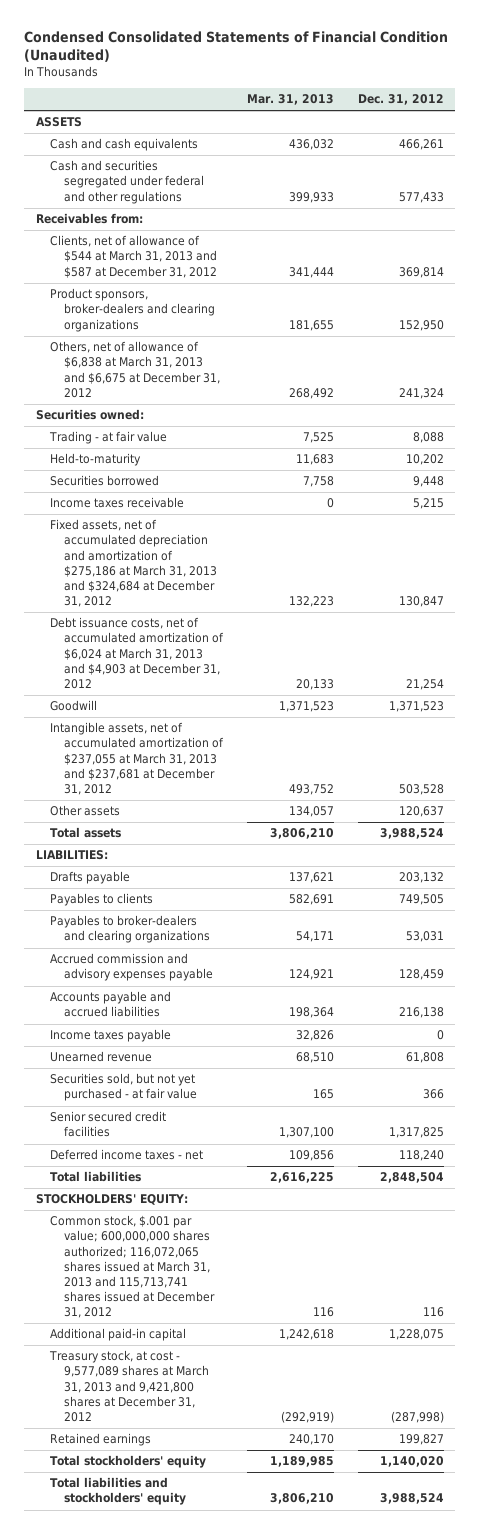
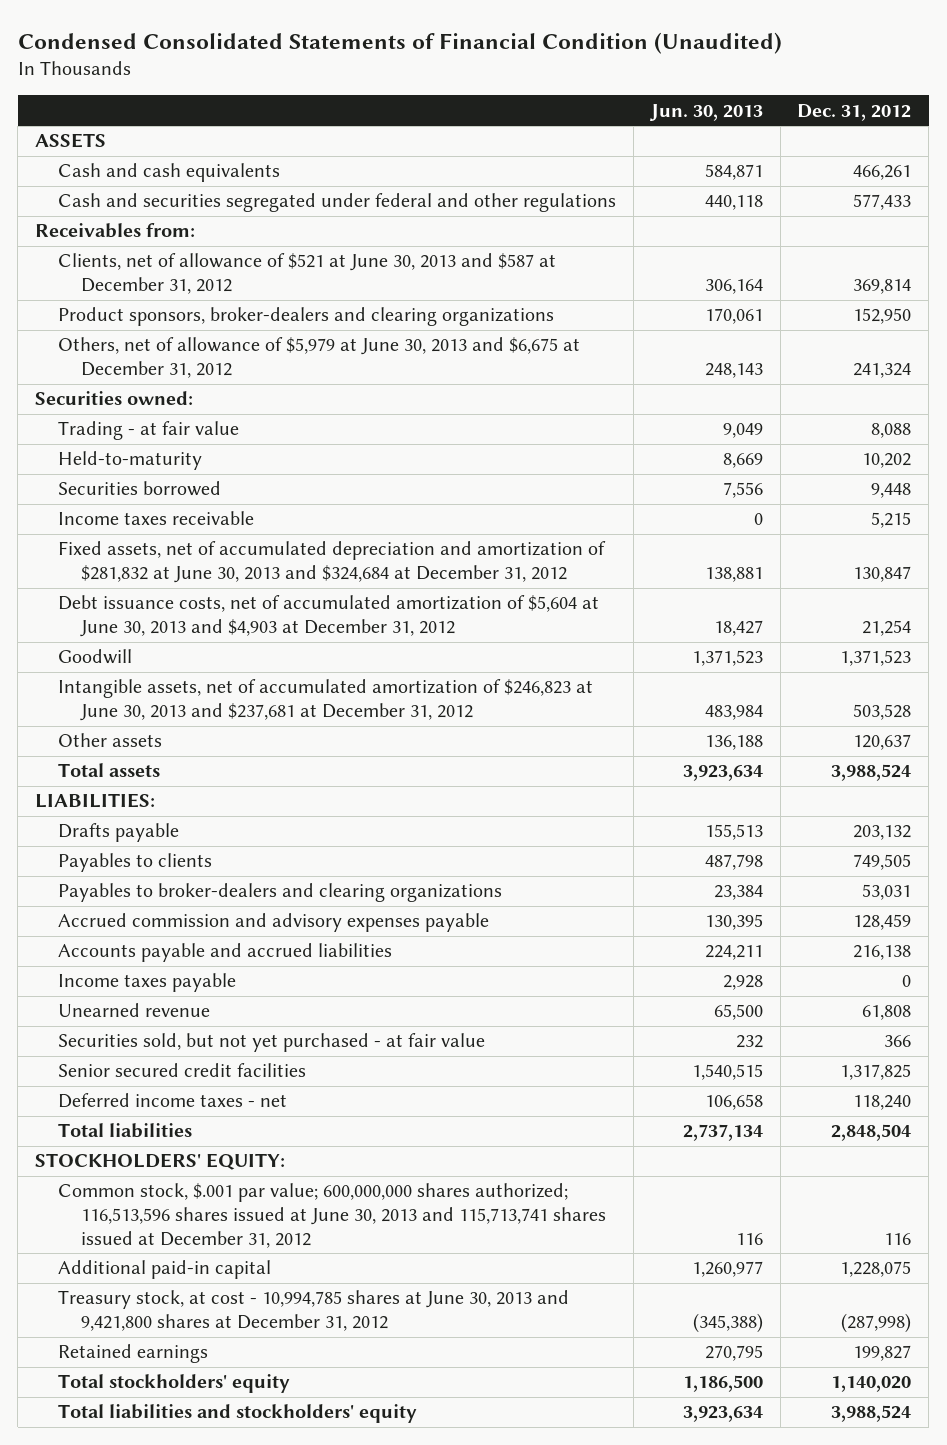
[246,94,334,106] Mar. 31, 2013 -> none
none -> [648,103,763,121] Jun. 30, 2013
[50,235,218,278] Clients, net of allowance of $544 at March 31, 2013 and $587 at December 31, 2012 -> [58,253,557,295] Clients, net of allowance of $521 at June 30, 2013 and $587 at December 31, 2012
[50,341,221,398] Others, net of allowance of $6,838 at March 31, 2013 and $6,675 at December 31, 2012 -> [58,337,581,379] Others, net of allowance of $5,979 at June 30, 2013 and $6,675 at December 31, 2012
[50,519,218,607] Fixed assets, net of accumulated depreciation and amortization of $275,186 at March 31, 2013 and $324,684 at December 31, 2012 -> [58,541,607,584] Fixed assets, net of accumulated depreciation and amortization of $281,832 at June 30, 2013 and $324,684 at December 31, 2012
[50,617,225,689] Debt issuance costs, net of accumulated amortization of $6,024 at March 31, 2013 and $4,903 at December 31, 2012 -> [58,595,600,638] Debt issuance costs, net of accumulated amortization of $5,604 at June 30, 2013 and $4,903 at December 31, 2012
[50,722,225,795] Intangible assets, net of accumulated amortization of $237,055 at March 31, 2013 and $237,681 at December 31, 2012 -> [58,679,594,722] Intangible assets, net of accumulated amortization of $246,823 at June 30, 2013 and $237,681 at December 31, 2012
[50,1215,216,1318] Common stock, $.001 par value; 600,000,000 shares authorized; 116,072,065 shares issued at March 31, 2013 and 115,713,741 shares issued at December 31, 2012 -> [58,1183,607,1248] Common stock, $.001 par value; 600,000,000 shares authorized; 116,513,596 shares issued at June 30, 2013 and 115,713,741 shares issued at December 31, 2012
[49,1350,210,1422] Treasury stock, at cost - 9,577,089 shares at March 31, 2013 and 9,421,800 shares at December 31, 2012 -> [58,1290,570,1332] Treasury stock, at cost - 10,994,785 shares at June 30, 2013 and 9,421,800 shares at December 31, 2012

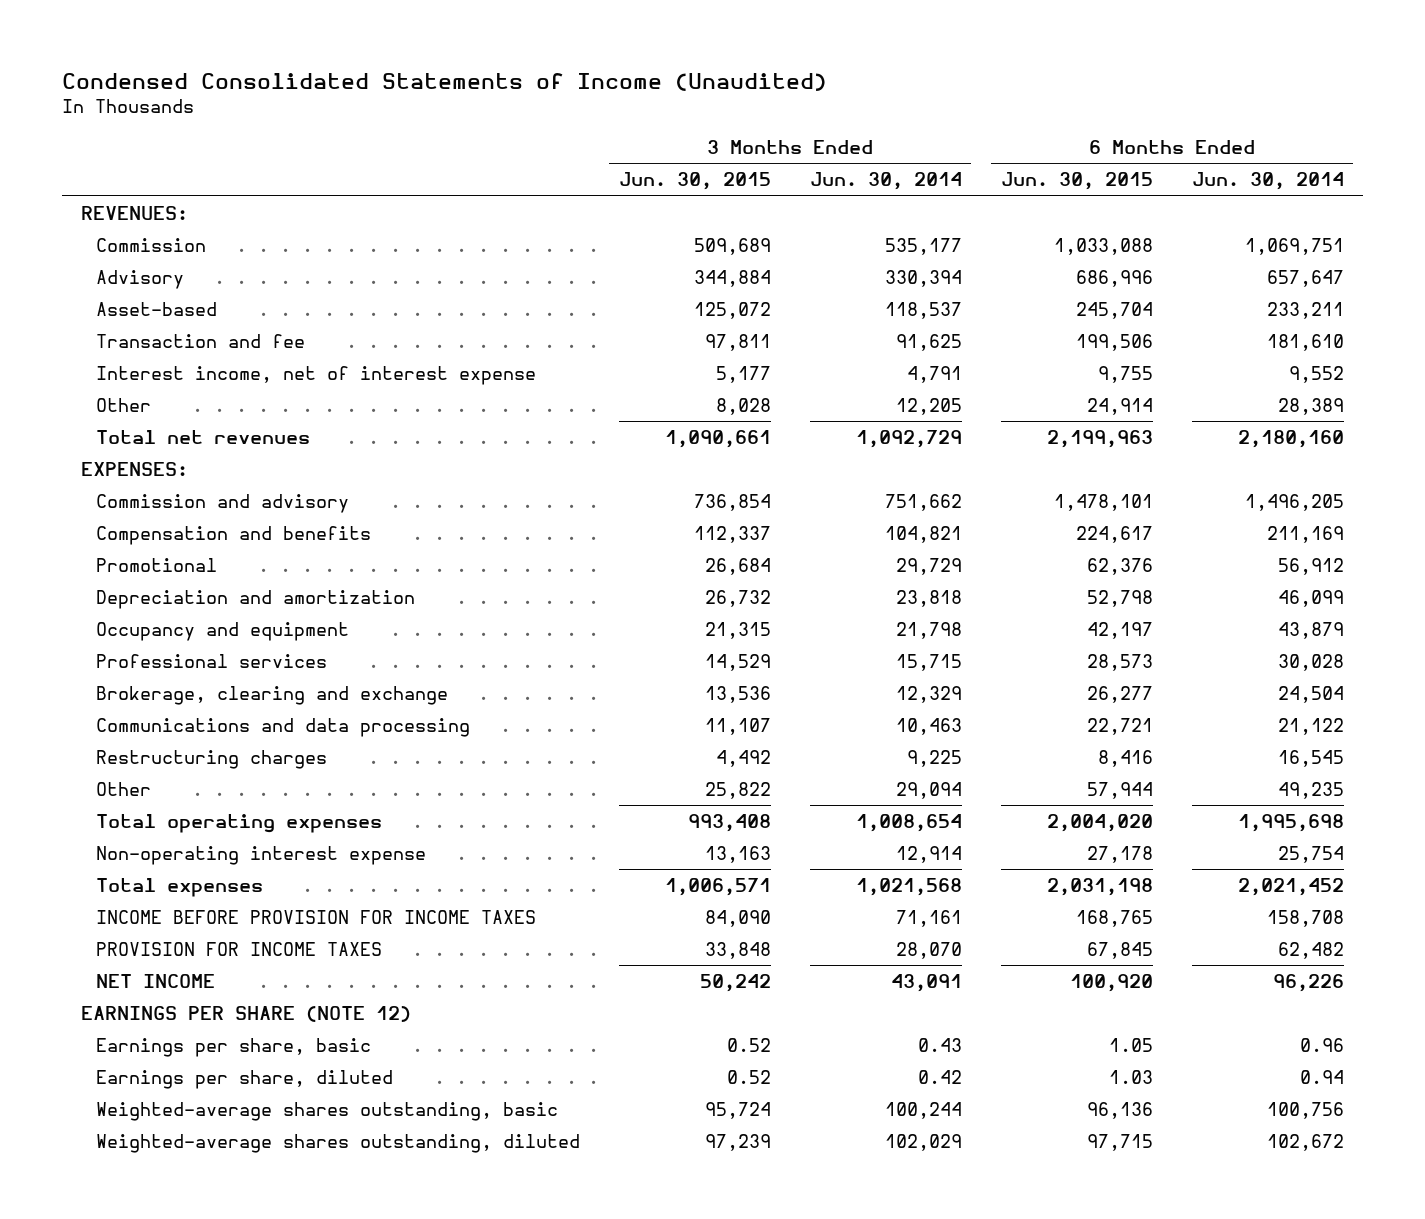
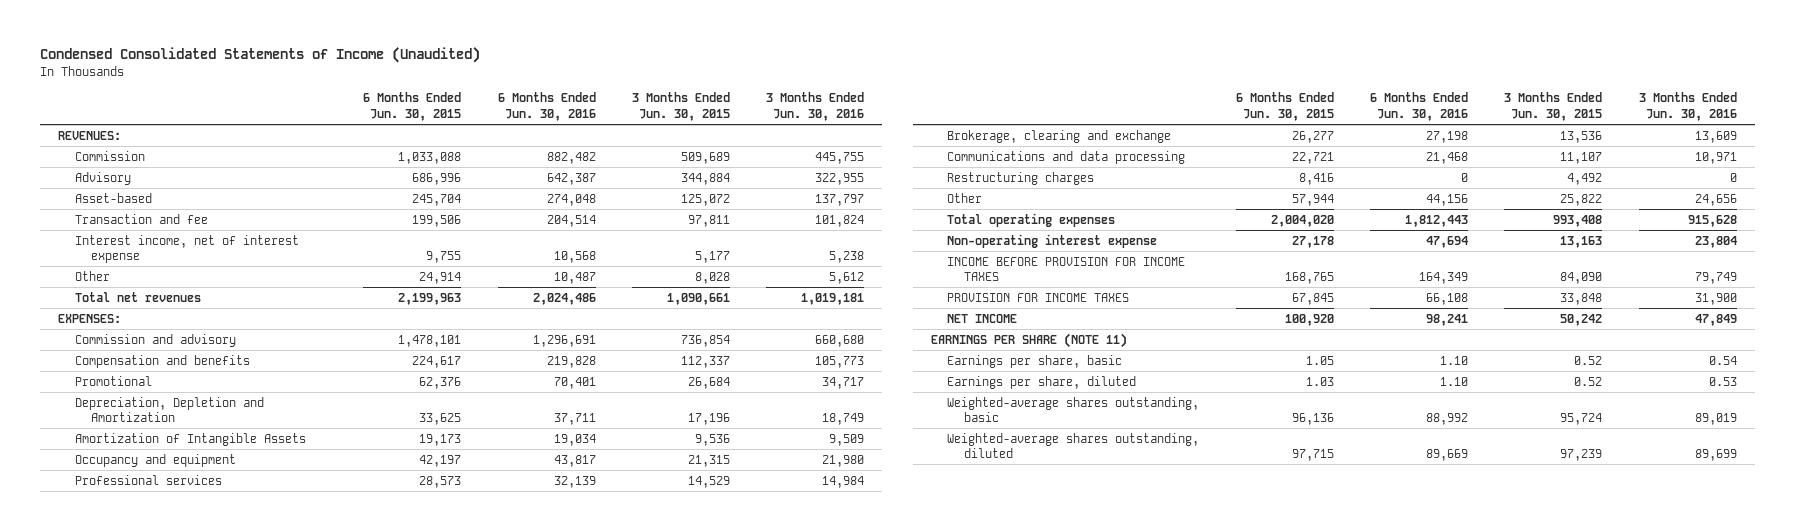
[809,172,962,191] Jun. 30, 2014 -> none
[1191,172,1344,191] Jun. 30, 2014 -> none
none -> [497,92,596,122] 6 Months Ended Jun. 30, 2016
none -> [766,92,865,122] 3 Months Ended Jun. 30, 2016
[95,590,415,610] Depreciation and amortization -> [74,396,264,423] Depreciation, Depletion and Amortization
[704,590,771,608] 26,732 -> [687,413,730,426] 17,196
[1086,590,1153,608] 52,798 -> [419,413,462,426] 33,625
none -> [74,432,306,446] Amortization of Intangible Assets
[95,878,263,898] Total expenses -> none
[81,1006,412,1023] EARNINGS PER SHARE (NOTE 12) -> [931,332,1128,348] EARNINGS PER SHARE (NOTE 11)

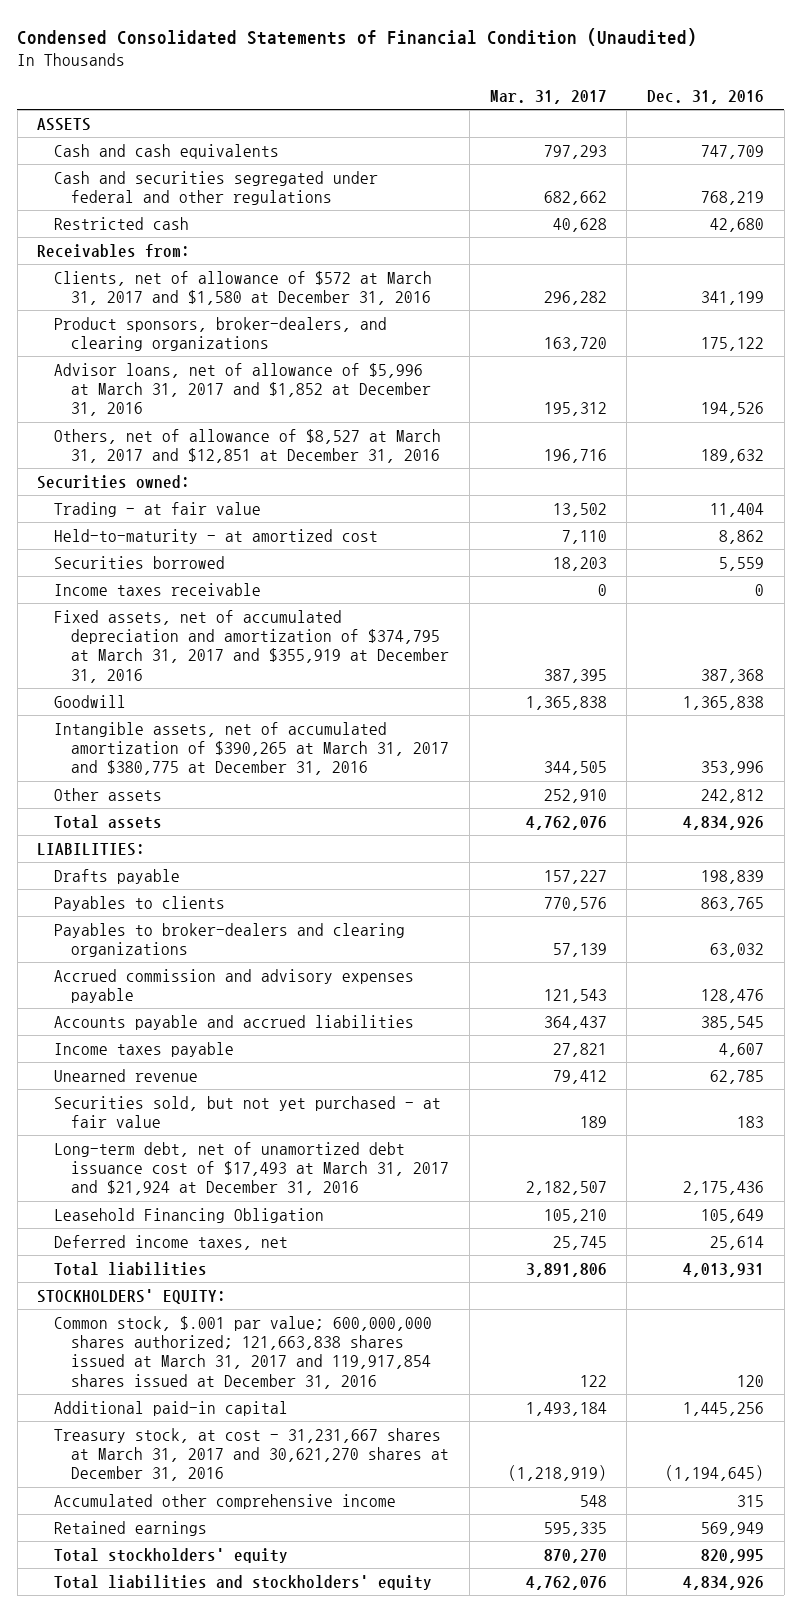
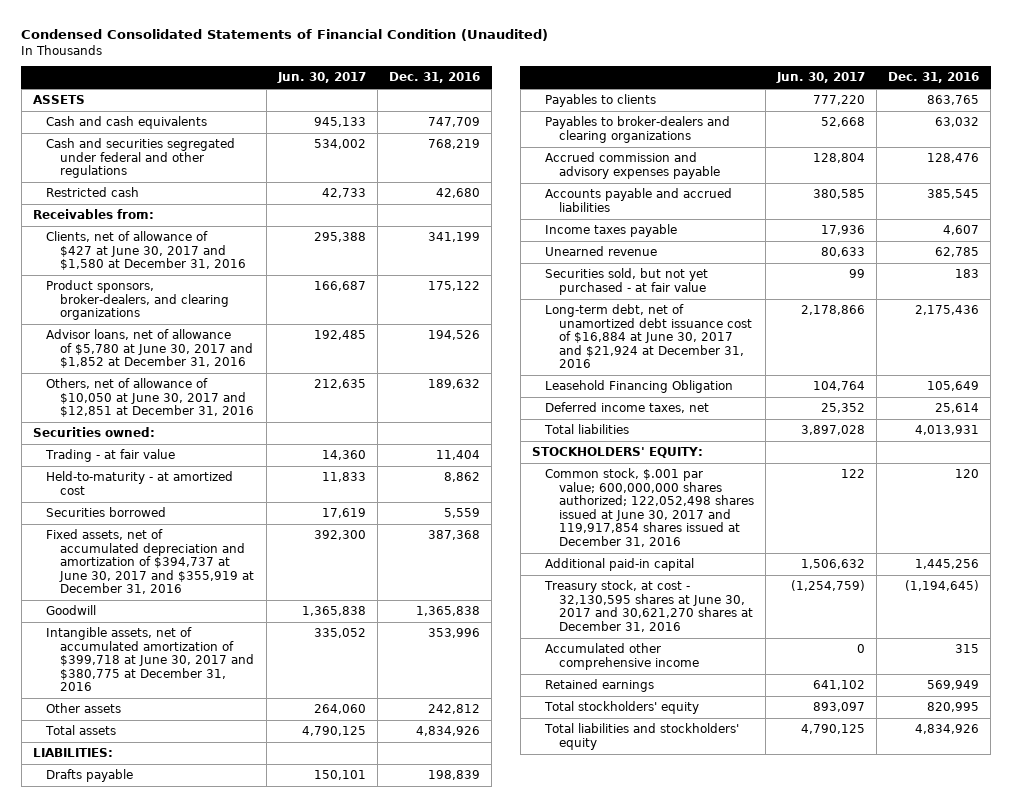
[489,89,607,104] Mar. 31, 2017 -> none
none -> [277,72,367,84] Jun. 30, 2017
[54,270,433,306] Clients, net of allowance of $572 at March 31, 2017 and $1,580 at December 31, 2016 -> [46,231,247,271] Clients, net of allowance of $427 at June 30, 2017 and $1,580 at December 31, 2016
[54,362,432,417] Advisor loans, net of allowance of $5,996 at March 31, 2017 and $1,852 at December 31, 2016 -> [46,329,254,369] Advisor loans, net of allowance of $5,780 at June 30, 2017 and $1,852 at December 31, 2016
[54,428,442,464] Others, net of allowance of $8,527 at March 31, 2017 and $12,851 at December 31, 2016 -> [46,378,255,418] Others, net of allowance of $10,050 at June 30, 2017 and $12,851 at December 31, 2016
[54,582,262,596] Income taxes receivable -> none
[54,609,450,683] Fixed assets, net of accumulated depreciation and amortization of $374,795 at March 31, 2017 and $355,919 at December 31, 2016 -> [46,529,255,595] Fixed assets, net of accumulated depreciation and amortization of $394,737 at June 30, 2017 and $355,919 at December 31, 2016
[54,721,450,776] Intangible assets, net of accumulated amortization of $390,265 at March 31, 2017 and $380,775 at December 31, 2016 -> [46,627,255,692] Intangible assets, net of accumulated amortization of $399,718 at June 30, 2017 and $380,775 at December 31, 2016
[54,1141,450,1196] Long-term debt, net of unamortized debt issuance cost of $17,493 at March 31, 2017 and $21,924 at December 31, 2016 -> [545,304,752,369] Long-term debt, net of unamortized debt issuance cost of $16,884 at June 30, 2017 and $21,924 at December 31, 2016
[54,1315,433,1389] Common stock, $.001 par value; 600,000,000 shares authorized; 121,663,838 shares issued at March 31, 2017 and 119,917,854 shares issued at December 31, 2016 -> [545,468,754,548] Common stock, $.001 par value; 600,000,000 shares authorized; 122,052,498 shares issued at June 30, 2017 and 119,917,854 shares issued at December 31, 2016
[54,1427,450,1482] Treasury stock, at cost - 31,231,667 shares at March 31, 2017 and 30,621,270 shares at December 31, 2016 -> [544,580,753,632] Treasury stock, at cost - 32,130,595 shares at June 30, 2017 and 30,621,270 shares at December 31, 2016

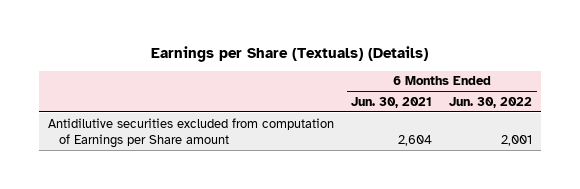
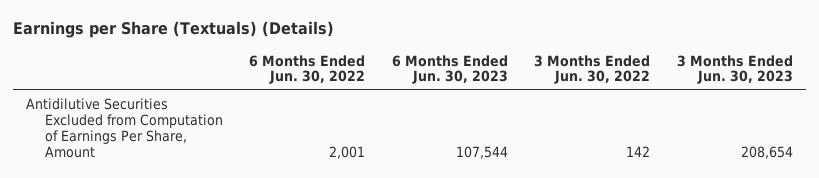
[350,96,432,108] Jun. 30, 2021 -> none
none -> [391,54,508,85] 6 Months Ended Jun. 30, 2023
none -> [534,54,651,85] 3 Months Ended Jun. 30, 2022
none -> [676,54,793,85] 3 Months Ended Jun. 30, 2023
[47,117,334,148] Antidilutive securities excluded from computation of Earnings per Share amount -> [25,97,224,158] Antidilutive Securities Excluded from Computation of Earnings Per Share, Amount

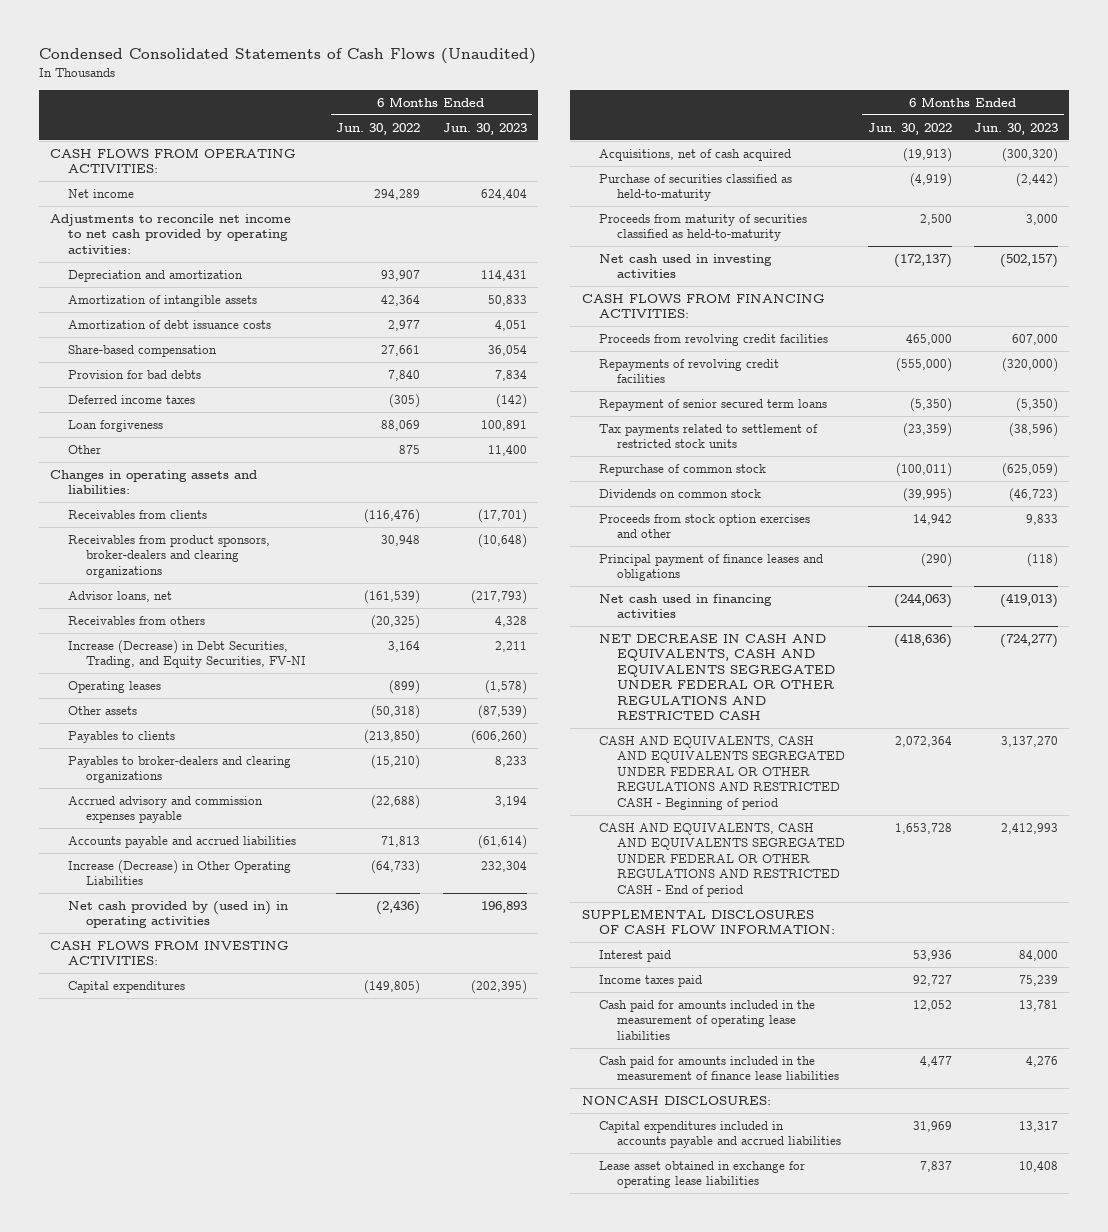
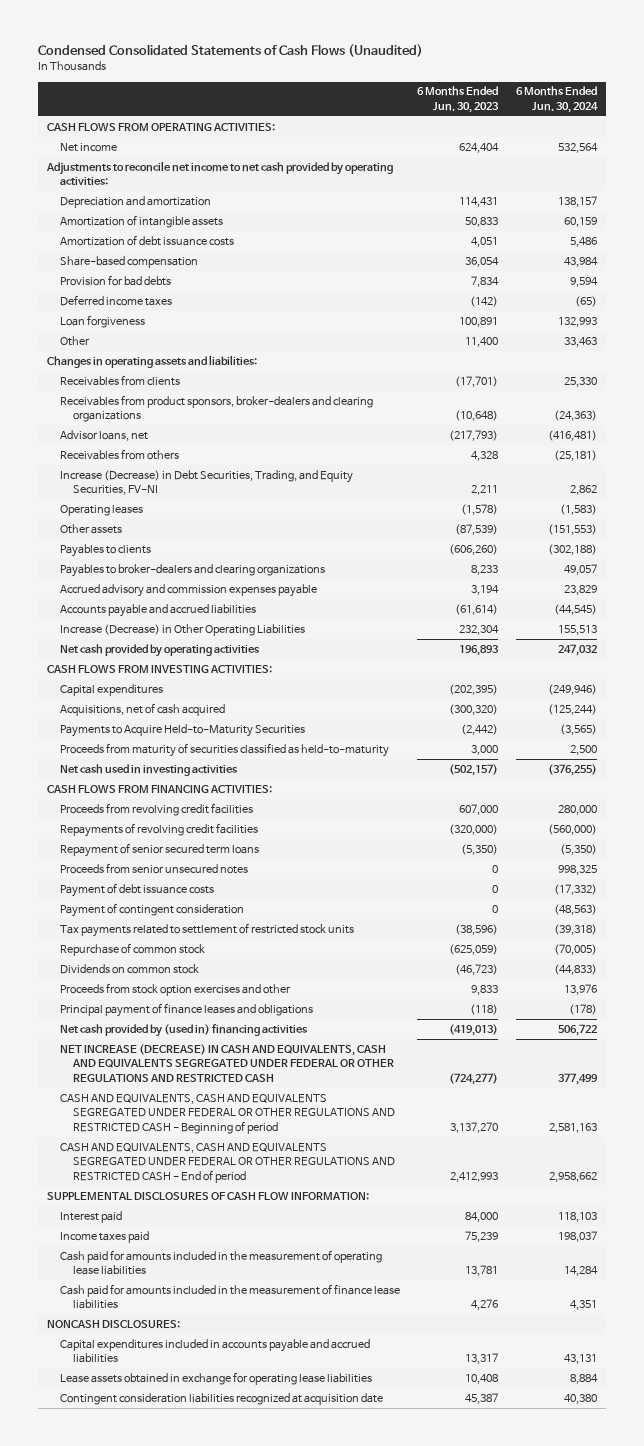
[336,122,421,135] Jun. 30, 2022 -> none
none -> [515,86,598,113] 6 Months Ended Jun. 30, 2024
[68,900,289,929] Net cash provided by (used in) in operating activities -> [59,643,260,657] Net cash provided by operating activities
[599,173,793,202] Purchase of securities classified as held-to-maturity -> [59,723,305,737] Payments to Acquire Held-to-Maturity Securities
none -> [59,862,248,874] Proceeds from senior unsecured notes
none -> [59,882,214,897] Payment of debt issuance costs
none -> [59,902,244,917] Payment of contingent consideration
[599,593,773,619] Net cash used in financing activities -> [59,1023,308,1037] Net cash provided by (used in) financing activities
[599,633,836,721] NET DECREASE IN CASH AND EQUIVALENTS, CASH AND EQUIVALENTS SEGREGATED UNDER FEDERAL OR OTHER REGULATIONS AND RESTRICTED CASH -> [59,1043,394,1082] NET INCREASE (DECREASE) IN CASH AND EQUIVALENTS, CASH AND EQUIVALENTS SEGREGATED UNDER FEDERAL OR OTHER REGULATIONS AND RESTRICTED CASH
[599,1160,806,1189] Lease asset obtained in exchange for operating lease liabilities -> [59,1371,372,1385] Lease assets obtained in exchange for operating lease liabilities
none -> [59,1392,383,1405] Contingent consideration liabilities recognized at acquisition date

